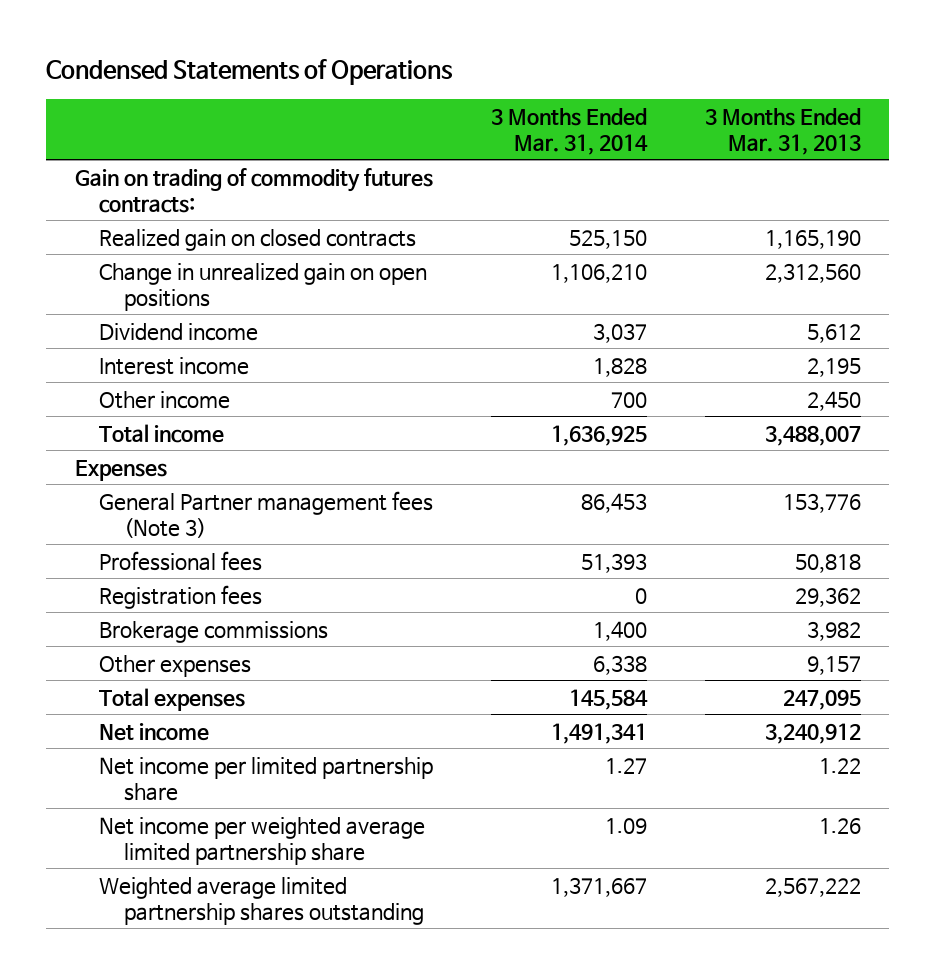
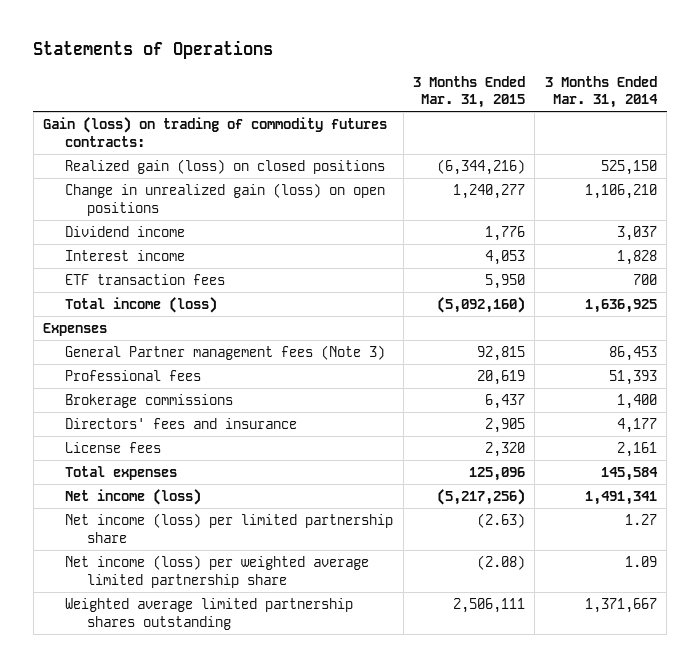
[45,59,453,86] Condensed Statements of Operations -> [33,40,274,60] Statements of Operations
[704,107,861,155] 3 Months Ended Mar. 31, 2013 -> none
none -> [413,75,526,109] 3 Months Ended Mar. 31, 2015
[74,167,433,213] Gain on trading of commodity futures contracts: -> [43,116,388,147] Gain (loss) on trading of commodity futures contracts:
[99,228,417,251] Realized gain on closed contracts -> [65,158,386,174] Realized gain (loss) on closed positions
[99,262,428,311] Change in unrealized gain on open positions -> [65,182,386,216] Change in unrealized gain (loss) on open positions
[99,390,231,409] Other income -> [65,273,226,285] ETF transaction fees
[99,423,225,443] Total income -> [65,296,218,313] Total income (loss)
[99,584,263,609] Registration fees -> none
[99,654,252,677] Other expenses -> none
none -> [65,417,298,429] Directors' fees and insurance
none -> [65,441,162,453] License fees
[99,722,210,741] Net income -> [65,488,202,505] Net income (loss)
[99,756,434,801] Net income per limited partnership share -> [65,512,394,543] Net income (loss) per limited partnership share
[99,816,426,865] Net income per weighted average limited partnership share -> [65,554,370,588] Net income (loss) per weighted average limited partnership share

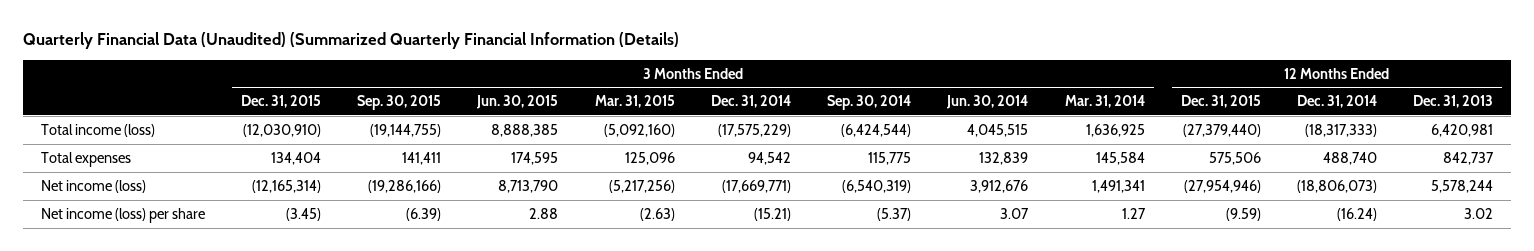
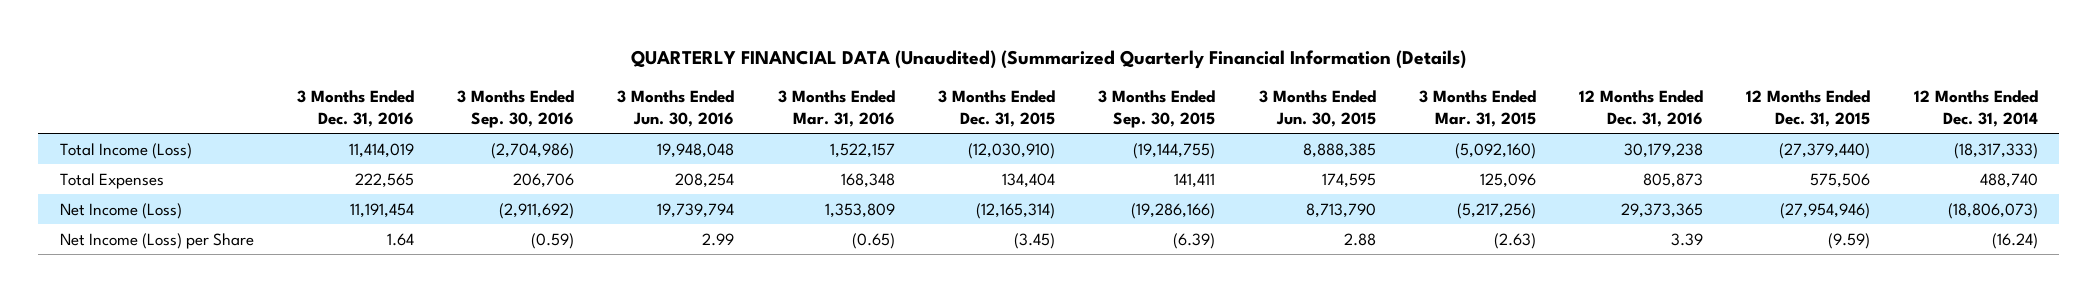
[22,32,679,50] Quarterly Financial Data (Unaudited) (Summarized Quarterly Financial Information (Details) -> [630,50,1466,70] QUARTERLY FINANCIAL DATA (Unaudited) (Summarized Quarterly Financial Information (Details)
[710,95,791,109] Dec. 31, 2014 -> none
[827,95,912,111] Sep. 30, 2014 -> none
[946,95,1029,110] Jun. 30, 2014 -> none
[1064,95,1145,109] Mar. 31, 2014 -> none
[1413,95,1494,109] Dec. 31, 2013 -> none
none -> [296,89,414,128] 3 Months Ended Dec. 31, 2016
none -> [457,89,575,129] 3 Months Ended Sep. 30, 2016
none -> [617,89,735,128] 3 Months Ended Jun. 30, 2016
none -> [777,89,895,128] 3 Months Ended Mar. 31, 2016
none -> [1579,89,1704,128] 12 Months Ended Dec. 31, 2016
[40,123,155,137] Total income (loss) -> [59,142,192,159] Total Income (Loss)
[40,151,131,167] Total expenses -> [59,172,164,189] Total Expenses
[40,179,146,193] Net income (loss) -> [59,202,182,219] Net Income (Loss)
[40,207,205,223] Net income (loss) per share -> [59,232,254,249] Net Income (Loss) per Share

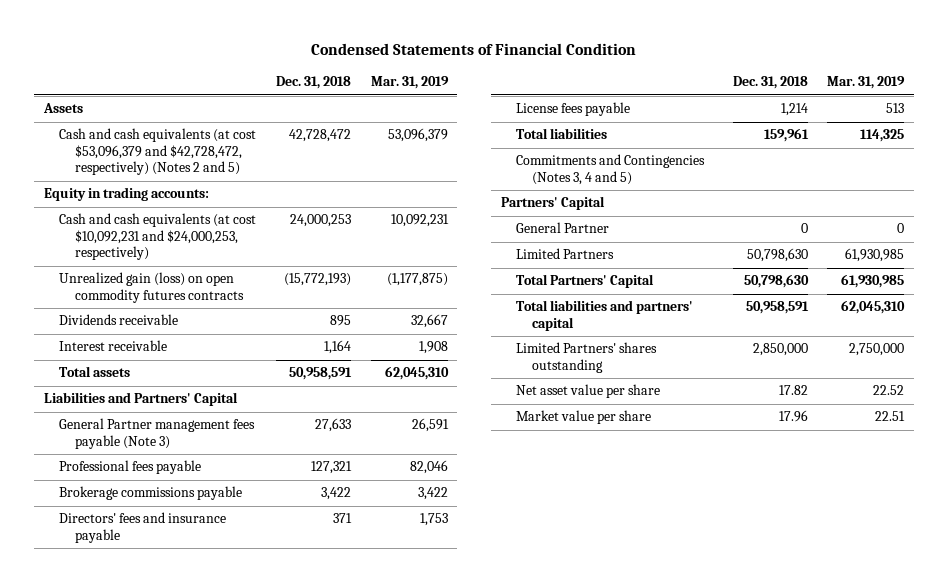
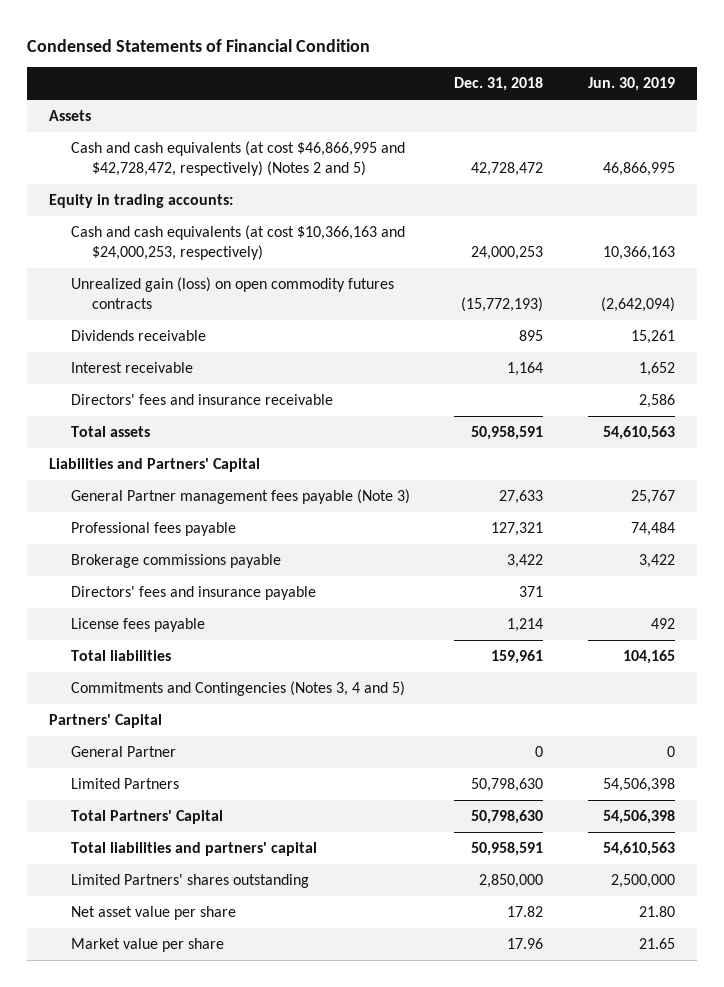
[370,76,449,90] Mar. 31, 2019 -> none
none -> [587,77,675,92] Jun. 30, 2019
[59,128,257,176] Cash and cash equivalents (at cost $53,096,379 and $42,728,472, respectively) (Notes 2 and 5) -> [70,141,405,176] Cash and cash equivalents (at cost $46,866,995 and $42,728,472, respectively) (Notes 2 and 5)
[59,213,257,261] Cash and cash equivalents (at cost $10,092,231 and $24,000,253, respectively) -> [70,225,405,260] Cash and cash equivalents (at cost $10,366,163 and $24,000,253, respectively)
none -> [70,394,333,406] Directors' fees and insurance receivable

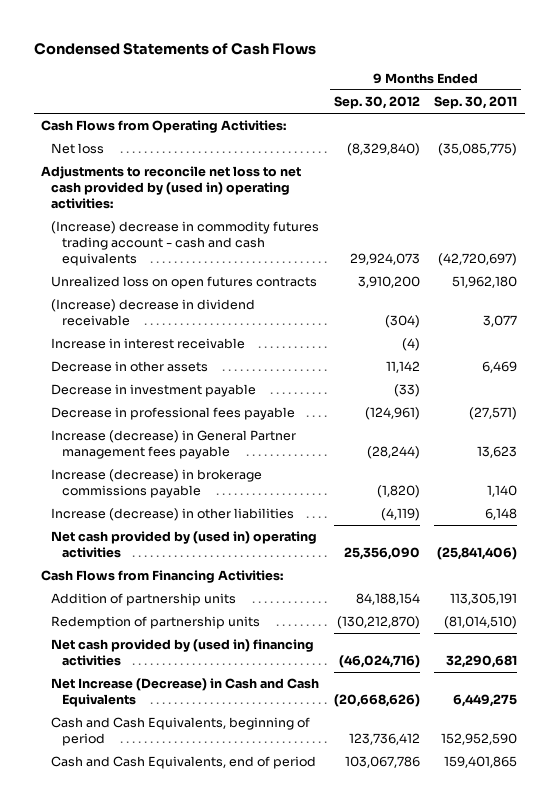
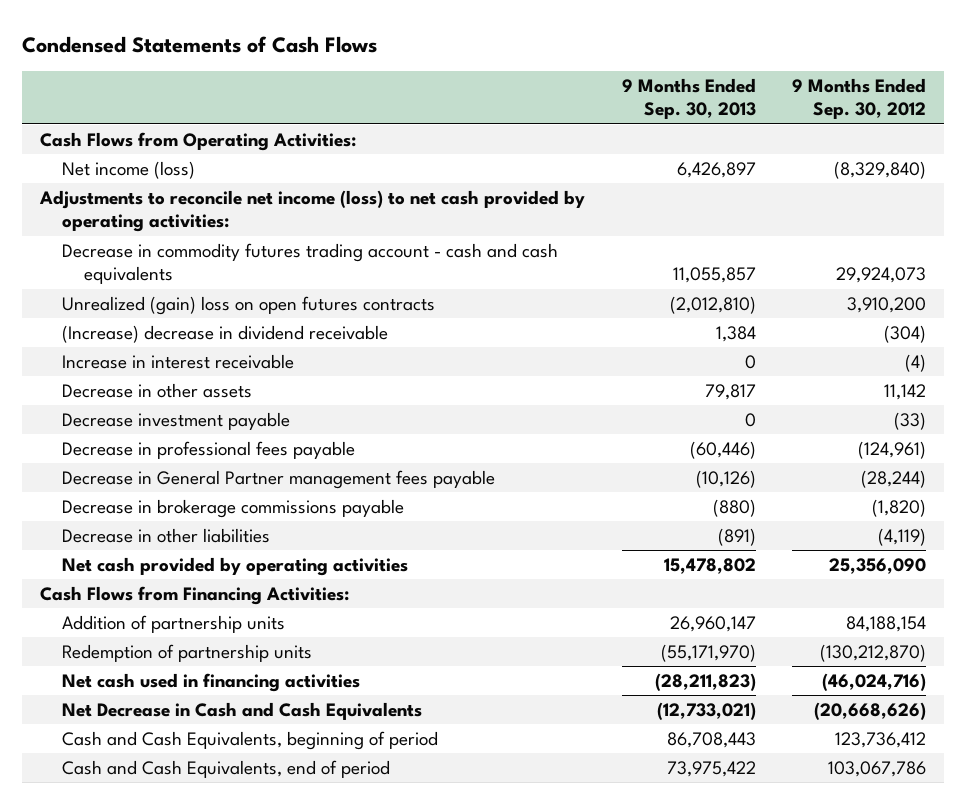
[434,96,518,110] Sep. 30, 2011 -> none
none -> [621,77,756,120] 9 Months Ended Sep. 30, 2013
[51,143,105,155] Net loss -> [62,160,196,179] Net income (loss)
[41,166,302,210] Adjustments to reconcile net loss to net cash provided by (used in) operating activities: -> [39,189,586,233] Adjustments to reconcile net income (loss) to net cash provided by operating activities:
[51,221,320,267] (Increase) decrease in commodity futures trading account - cash and cash equivalents -> [62,242,559,285] Decrease in commodity futures trading account - cash and cash equivalents
[51,276,318,290] Unrealized loss on open futures contracts -> [62,295,436,315] Unrealized (gain) loss on open futures contracts
[51,384,257,398] Decrease in investment payable -> [62,411,291,430] Decrease investment payable
[51,430,297,460] Increase (decrease) in General Partner management fees payable -> [62,469,496,489] Decrease in General Partner management fees payable
[51,469,263,499] Increase (decrease) in brokerage commissions payable -> [62,498,405,518] Decrease in brokerage commissions payable
[51,508,295,522] Increase (decrease) in other liabilities -> [62,527,271,543] Decrease in other liabilities
[51,531,318,559] Net cash provided by (used in) operating activities -> [62,556,409,576] Net cash provided by operating activities
[51,639,315,667] Net cash provided by (used in) financing activities -> [62,672,361,692] Net cash used in financing activities
[51,678,320,708] Net Increase (Decrease) in Cash and Cash Equivalents -> [62,701,423,720] Net Decrease in Cash and Cash Equivalents

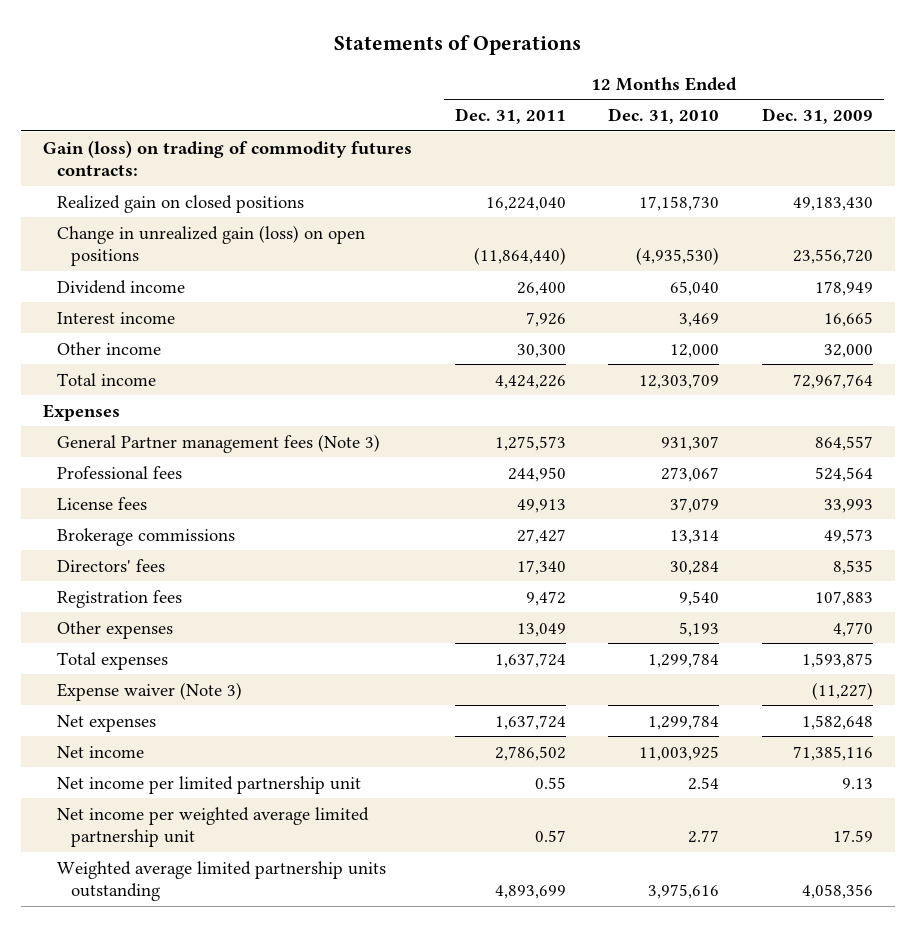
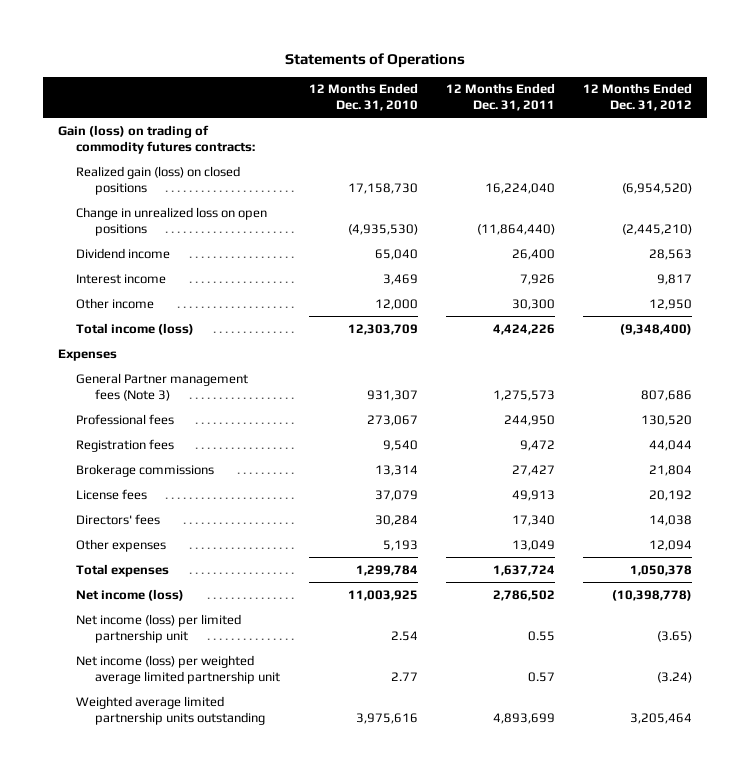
[762,108,874,125] Dec. 31, 2009 -> none
none -> [583,83,693,112] 12 Months Ended Dec. 31, 2012
[56,194,304,213] Realized gain on closed positions -> [76,165,241,195] Realized gain (loss) on closed positions
[56,224,365,267] Change in unrealized gain (loss) on open positions -> [76,206,268,236] Change in unrealized loss on open positions
[56,372,156,386] Total income -> [76,322,195,335] Total income (loss)
[56,589,182,608] Registration fees -> [76,438,175,452] Registration fees
[56,496,147,510] License fees -> [76,488,148,500] License fees
[56,681,242,701] Expense waiver (Note 3) -> none
[56,714,156,732] Net expenses -> none
[56,745,144,758] Net income -> [76,588,185,601] Net income (loss)
[56,775,361,794] Net income per limited partnership unit -> [76,613,242,643] Net income (loss) per limited partnership unit
[56,806,369,848] Net income per weighted average limited partnership unit -> [76,654,281,684] Net income (loss) per weighted average limited partnership unit

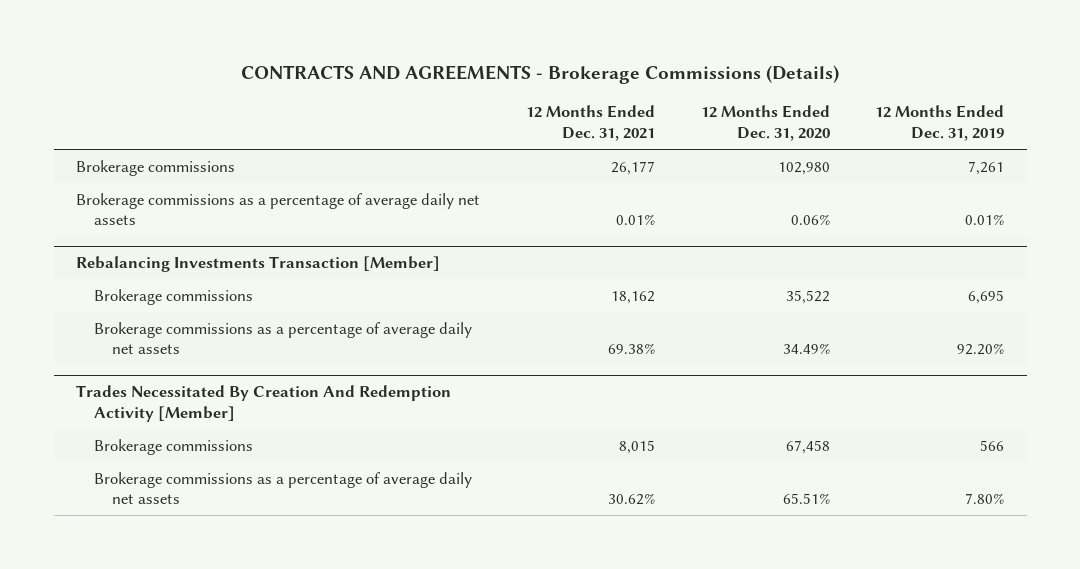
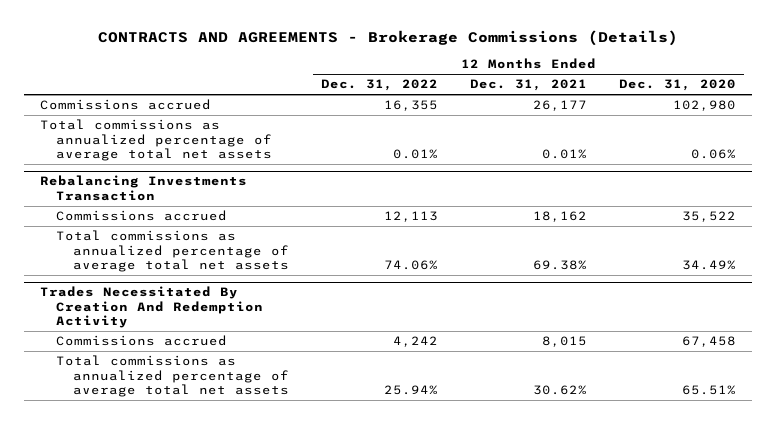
[875,105,1005,142] 12 Months Ended Dec. 31, 2019 -> none
none -> [321,79,439,92] Dec. 31, 2022
[76,159,236,176] Brokerage commissions -> [39,99,211,111] Commissions accrued
[76,192,481,226] Brokerage commissions as a percentage of average daily net assets -> [39,119,273,162] Total commissions as annualized percentage of average total net assets
[76,256,441,273] Rebalancing Investments Transaction [Member] -> [39,175,247,201] Rebalancing Investments Transaction
[94,288,254,305] Brokerage commissions -> [56,210,228,222] Commissions accrued
[94,321,473,355] Brokerage commissions as a percentage of average daily net assets -> [56,230,290,273] Total commissions as annualized percentage of average total net assets
[76,385,452,422] Trades Necessitated By Creation And Redemption Activity [Member] -> [39,286,264,329] Trades Necessitated By Creation And Redemption Activity
[94,438,254,455] Brokerage commissions -> [56,335,228,347] Commissions accrued
[94,471,473,505] Brokerage commissions as a percentage of average daily net assets -> [56,355,290,398] Total commissions as annualized percentage of average total net assets

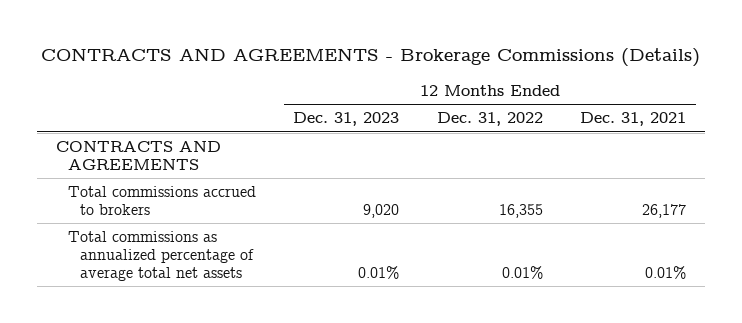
[619,79,737,92] Dec. 31, 2020 -> none
none -> [293,112,400,127] Dec. 31, 2023
none -> [56,141,222,170] CONTRACTS AND AGREEMENTS
[39,99,211,111] Commissions accrued -> [67,186,256,215] Total commissions accrued to brokers
[39,175,247,201] Rebalancing Investments Transaction -> none
[56,210,228,222] Commissions accrued -> none
[56,230,290,273] Total commissions as annualized percentage of average total net assets -> none
[39,286,264,329] Trades Necessitated By Creation And Redemption Activity -> none
[56,335,228,347] Commissions accrued -> none
[56,355,290,398] Total commissions as annualized percentage of average total net assets -> none

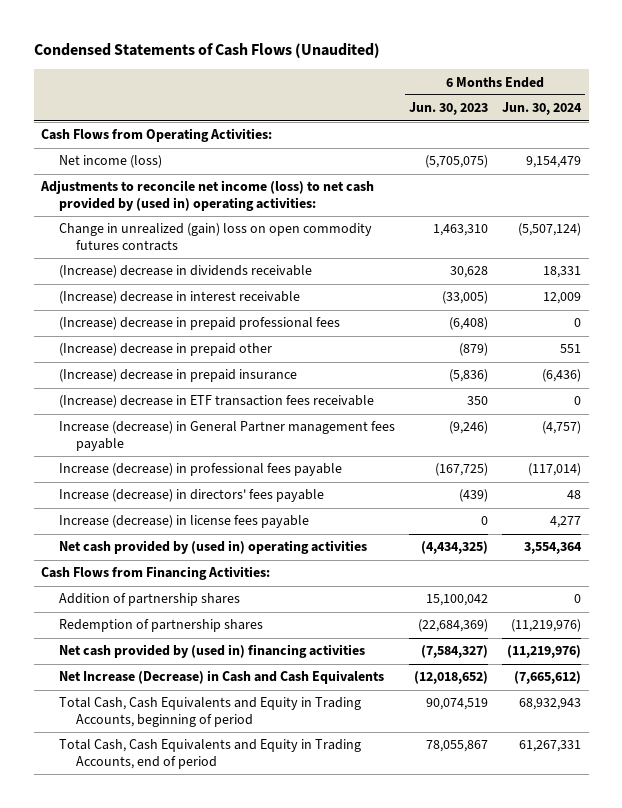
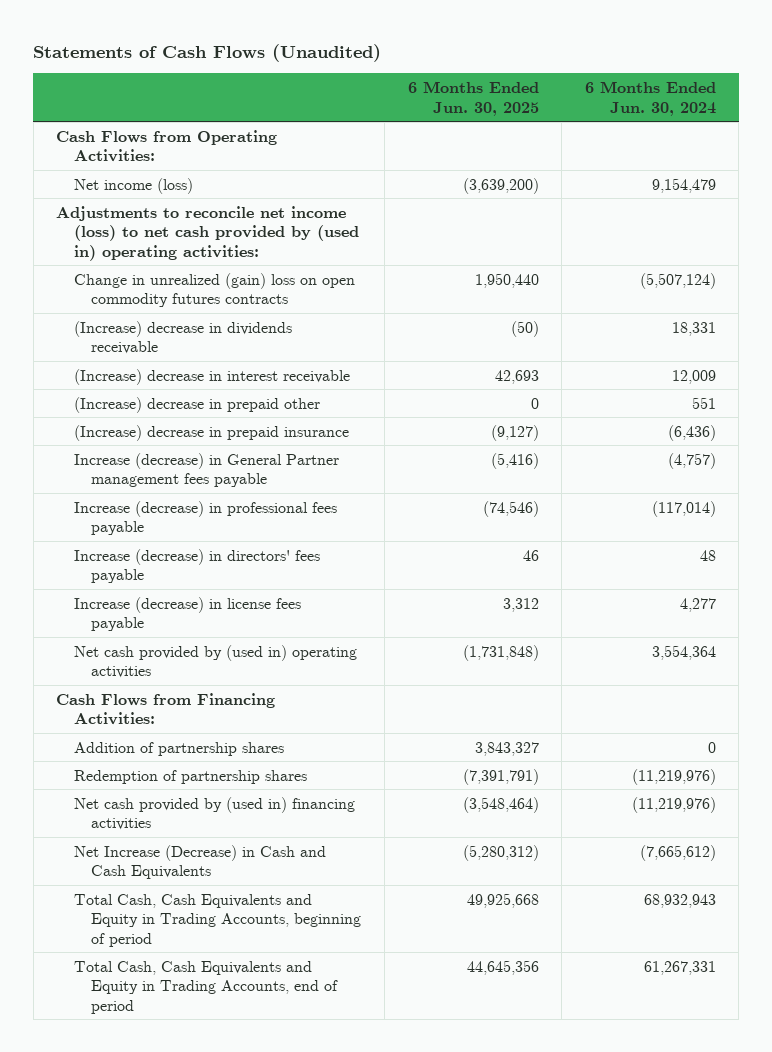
[33,43,380,59] Condensed Statements of Cash Flows (Unaudited) -> [33,43,382,62] Statements of Cash Flows (Unaudited)
[409,102,489,116] Jun. 30, 2023 -> none
none -> [407,81,539,116] 6 Months Ended Jun. 30, 2025
[58,317,340,331] (Increase) decrease in prepaid professional fees -> none
[58,395,374,409] (Increase) decrease in ETF transaction fees receivable -> none

